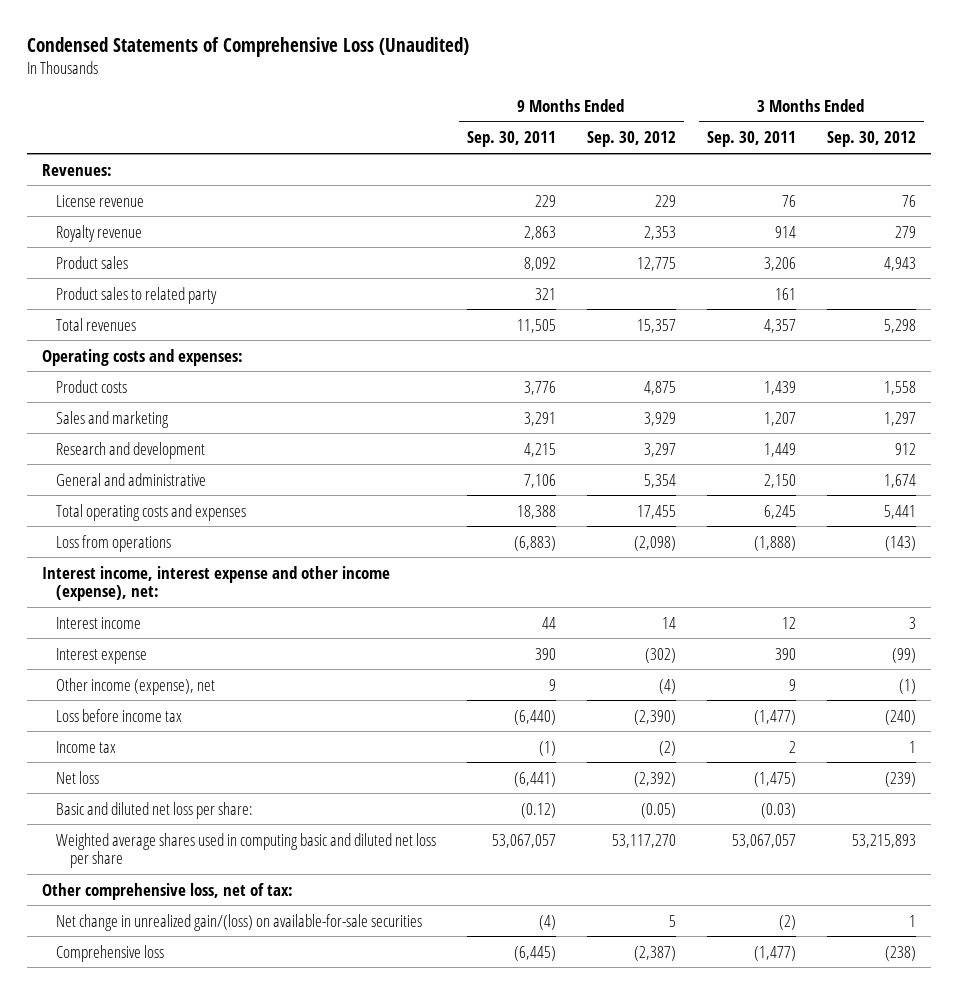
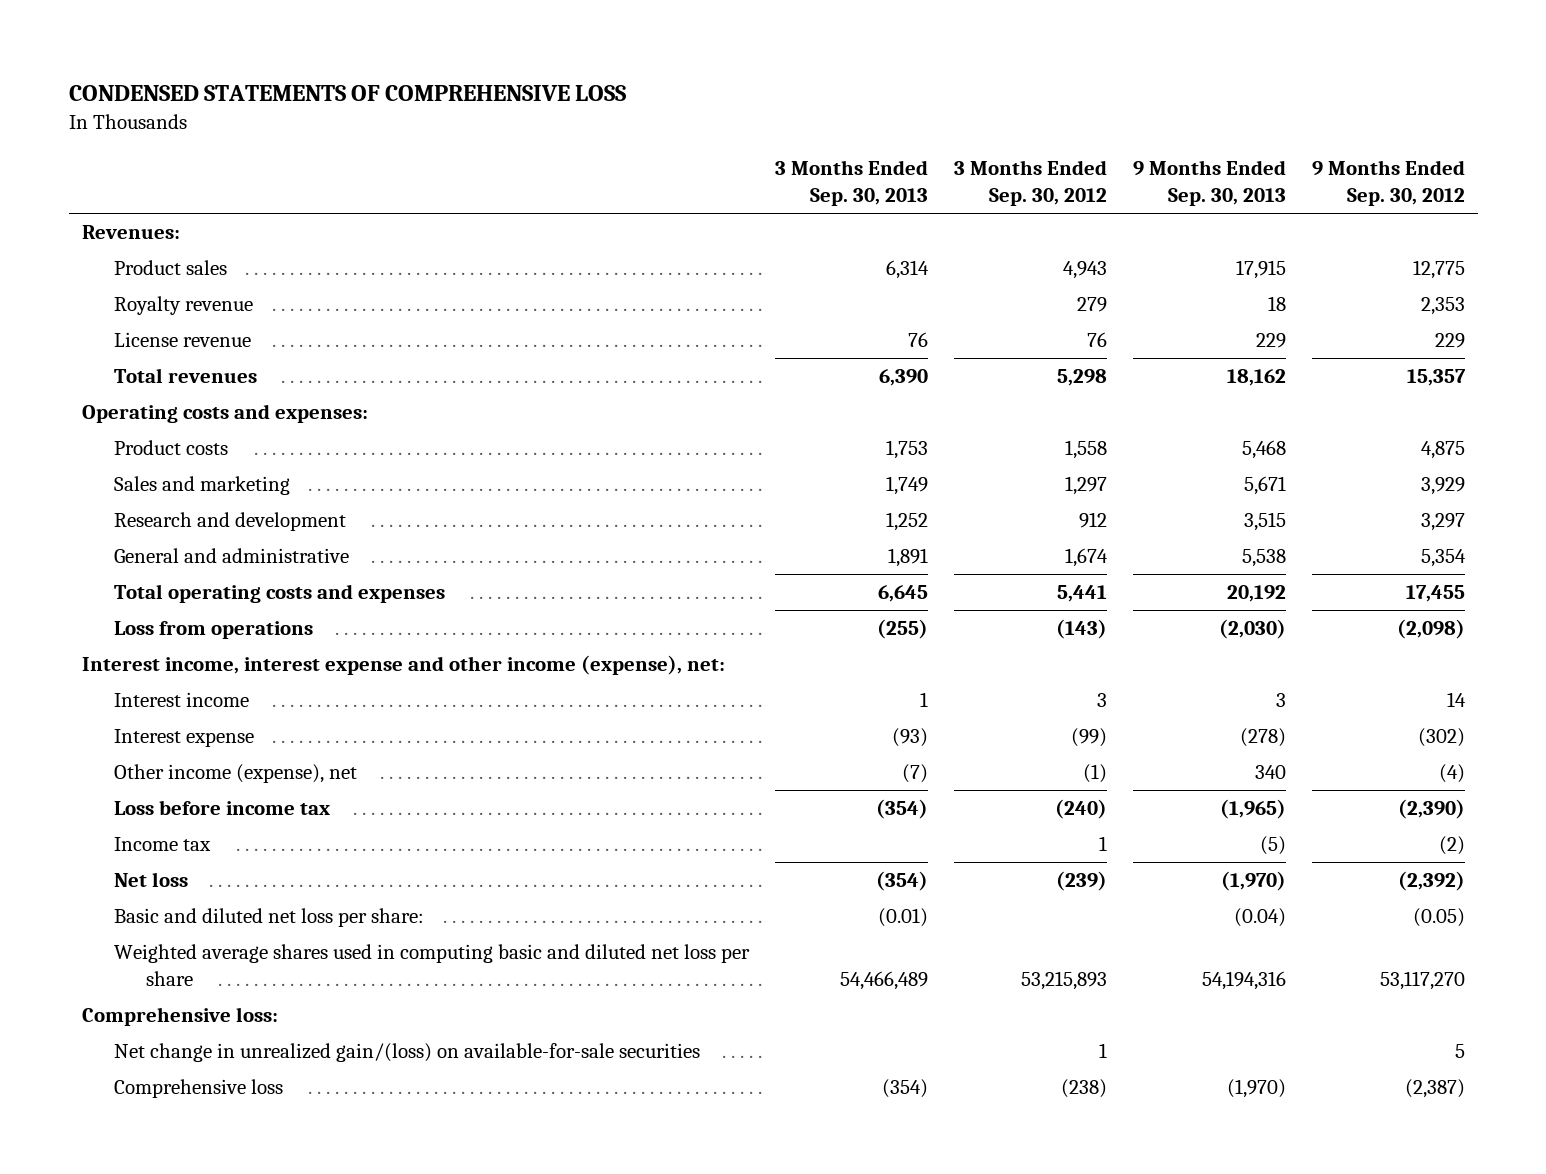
[26,36,469,57] Condensed Statements of Comprehensive Loss (Unaudited) -> [68,85,626,102] CONDENSED STATEMENTS OF COMPREHENSIVE LOSS
[466,131,556,148] Sep. 30, 2011 -> none
[706,131,796,148] Sep. 30, 2011 -> none
none -> [774,160,928,207] 3 Months Ended Sep. 30, 2013
none -> [1132,160,1286,207] 9 Months Ended Sep. 30, 2013
[55,286,217,304] Product sales to related party -> none
[55,224,142,242] Royalty revenue -> [113,296,253,316] Royalty revenue
[55,194,144,207] License revenue -> [113,332,251,348] License revenue
[42,882,294,900] Other comprehensive loss, net of tax: -> [81,1007,278,1027] Comprehensive loss:

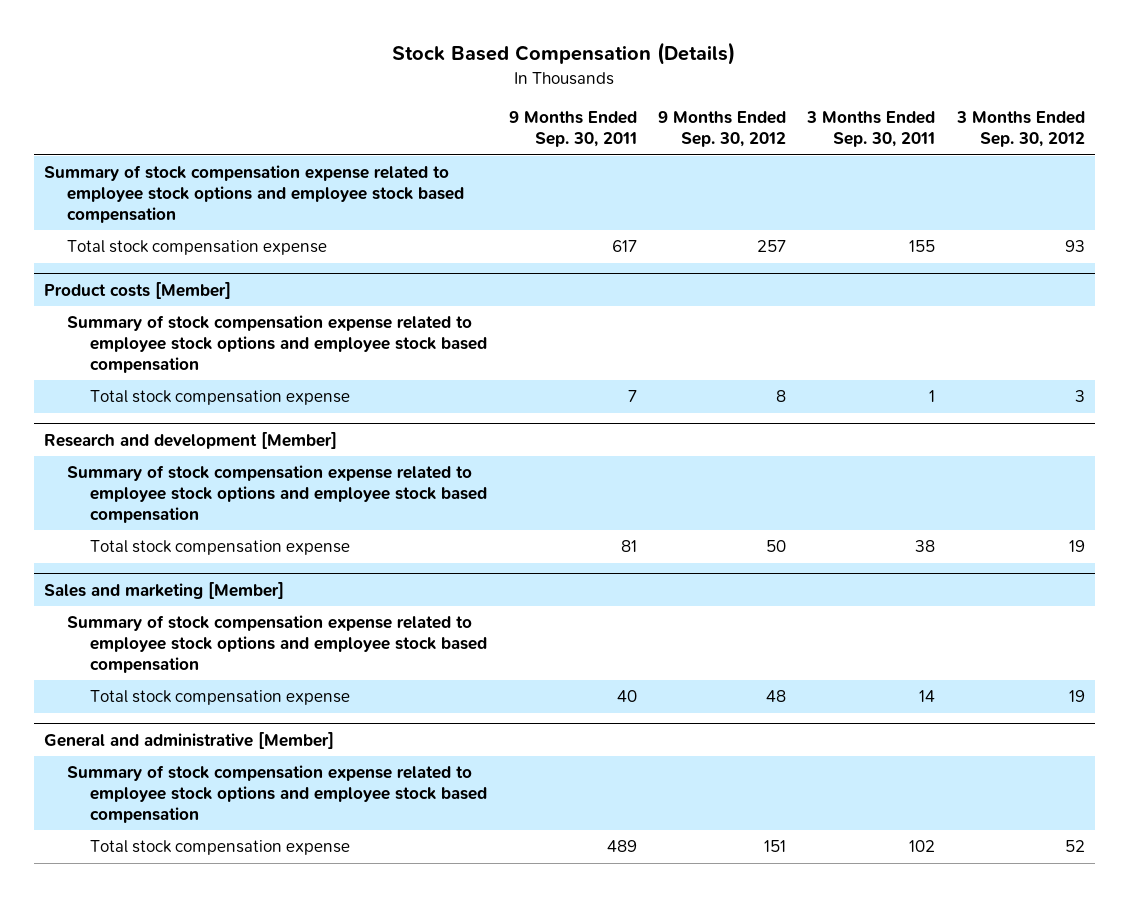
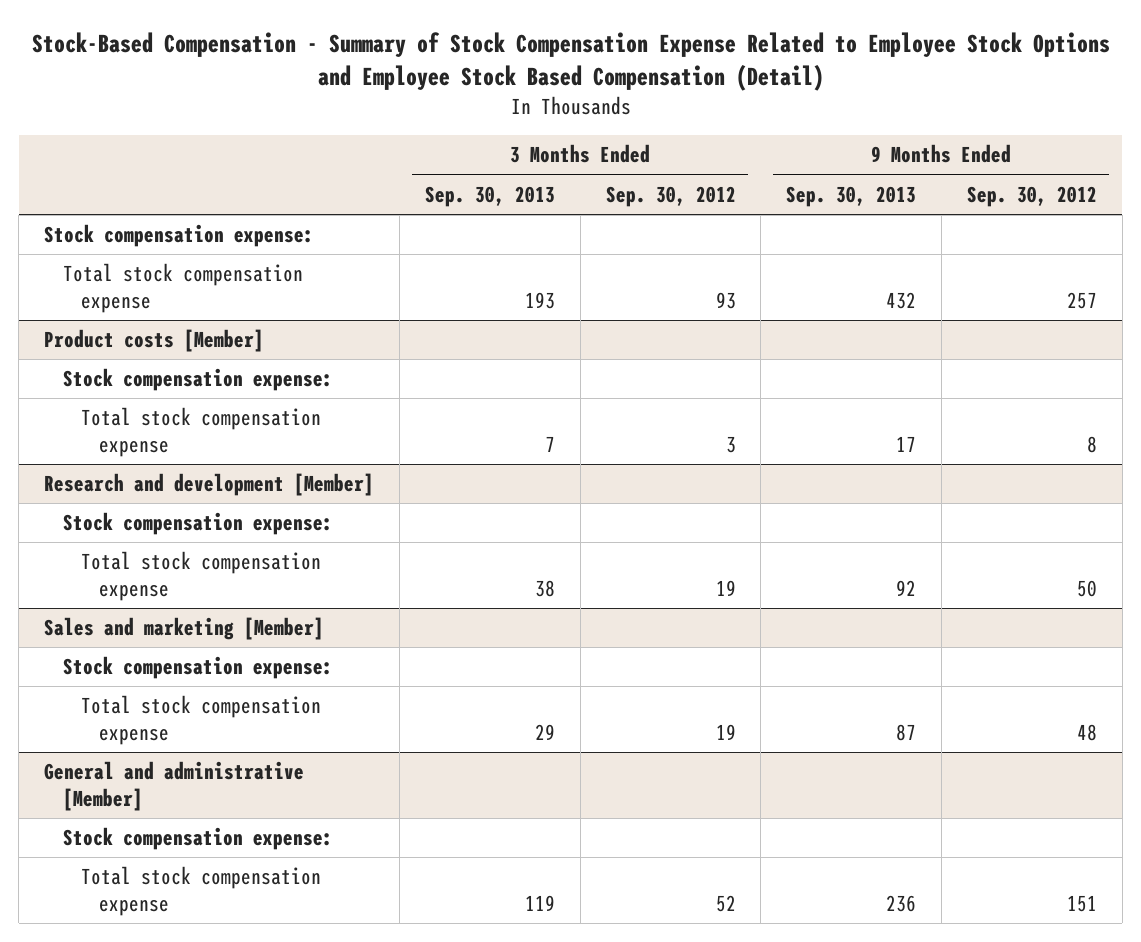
[392,42,736,66] Stock Based Compensation (Details) -> [31,32,1110,92] Stock-Based Compensation - Summary of Stock Compensation Expense Related to Employee Stock Options and Employee Stock Based Compensation (Detail)
[508,111,637,147] 9 Months Ended Sep. 30, 2011 -> none
[806,111,936,147] 3 Months Ended Sep. 30, 2011 -> none
none -> [424,185,555,207] Sep. 30, 2013
none -> [786,185,917,207] Sep. 30, 2013
[44,165,465,223] Summary of stock compensation expense related to employee stock options and employee stock based compensation -> [44,224,315,248] Stock compensation expense:
[67,315,488,373] Summary of stock compensation expense related to employee stock options and employee stock based compensation -> [62,368,333,392] Stock compensation expense:
[67,465,488,523] Summary of stock compensation expense related to employee stock options and employee stock based compensation -> [62,512,333,536] Stock compensation expense:
[67,615,488,673] Summary of stock compensation expense related to employee stock options and employee stock based compensation -> [62,656,333,680] Stock compensation expense:
[67,765,488,823] Summary of stock compensation expense related to employee stock options and employee stock based compensation -> [62,827,333,851] Stock compensation expense:

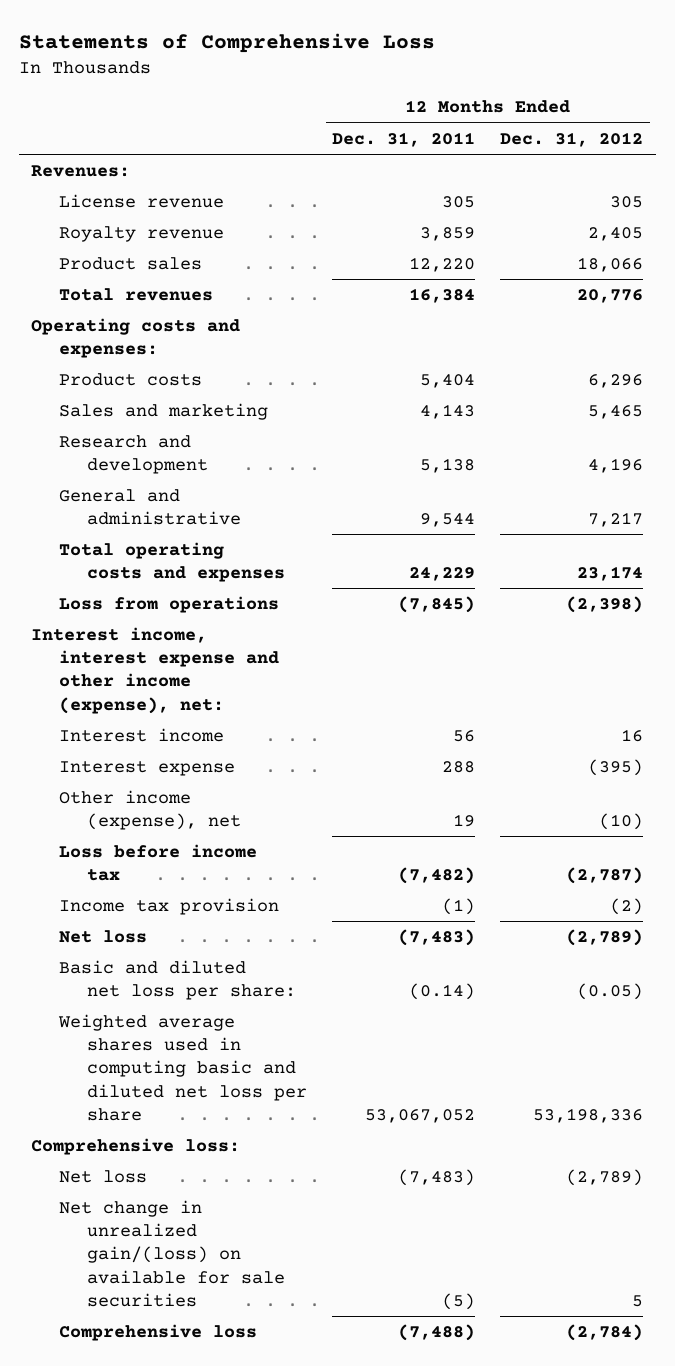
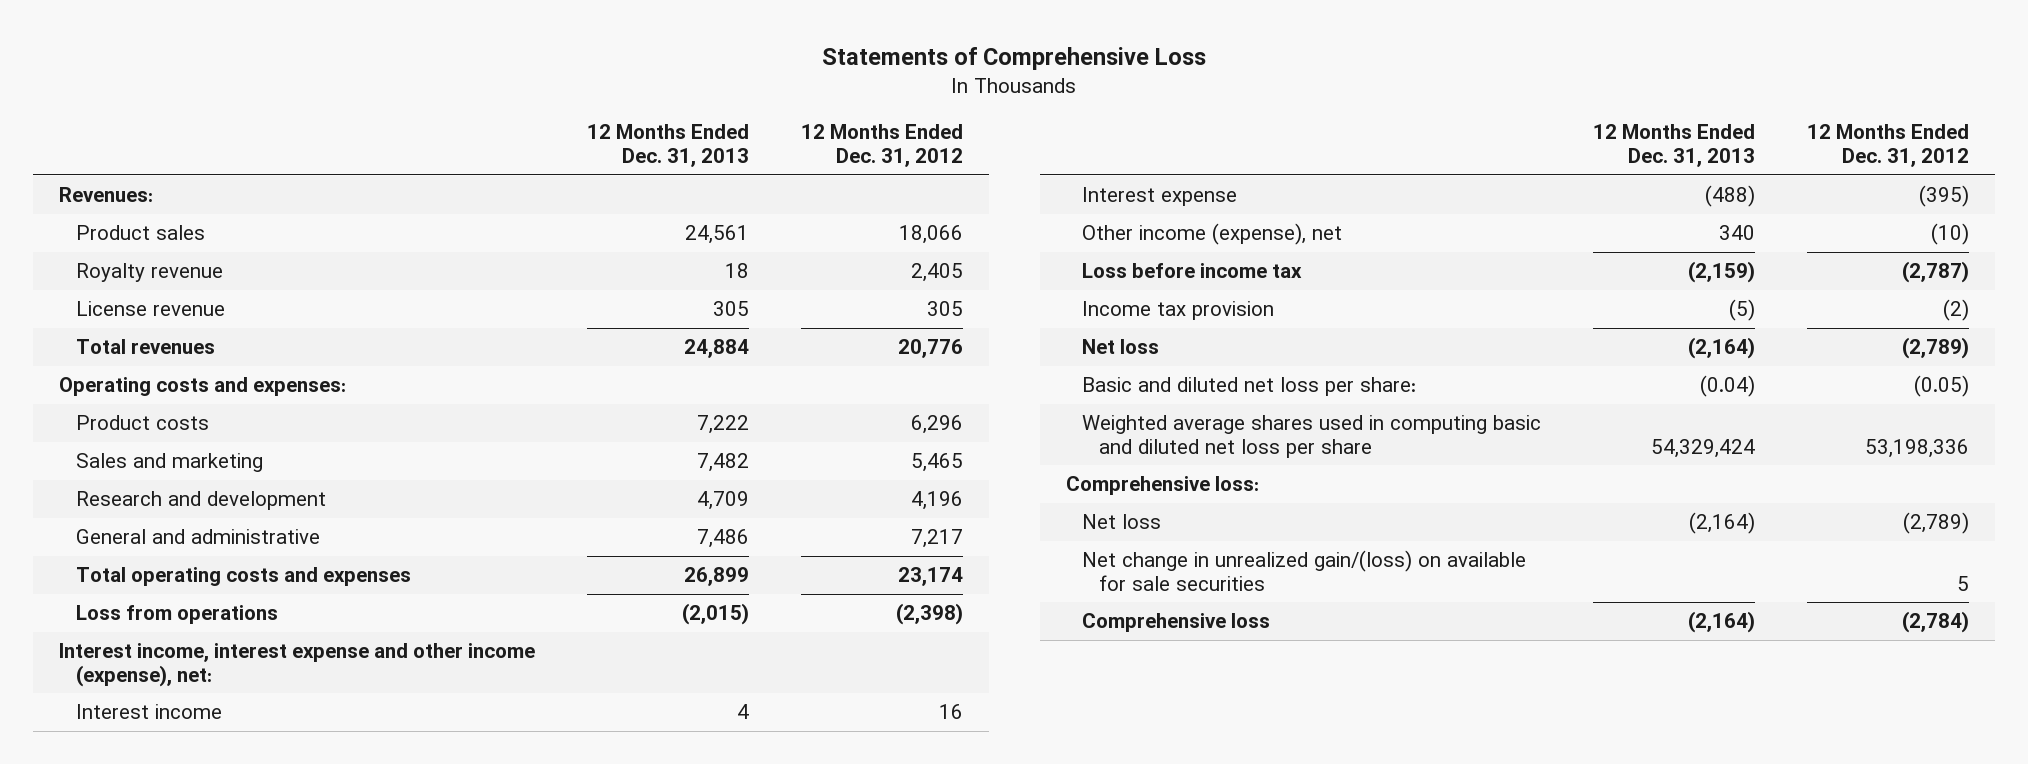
[332,131,476,147] Dec. 31, 2011 -> none
none -> [586,124,749,168] 12 Months Ended Dec. 31, 2013
[59,226,225,243] Royalty revenue -> [75,263,223,283] Royalty revenue
[59,194,225,209] License revenue -> [75,301,225,317] License revenue

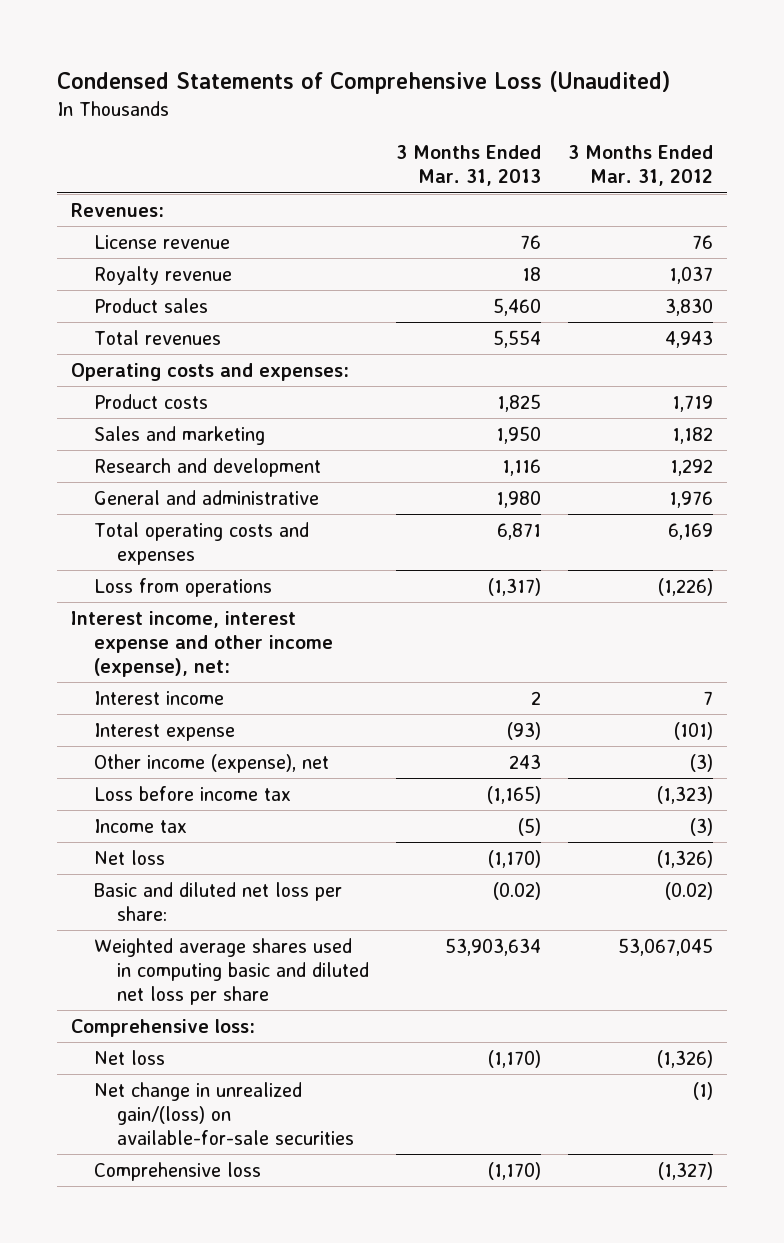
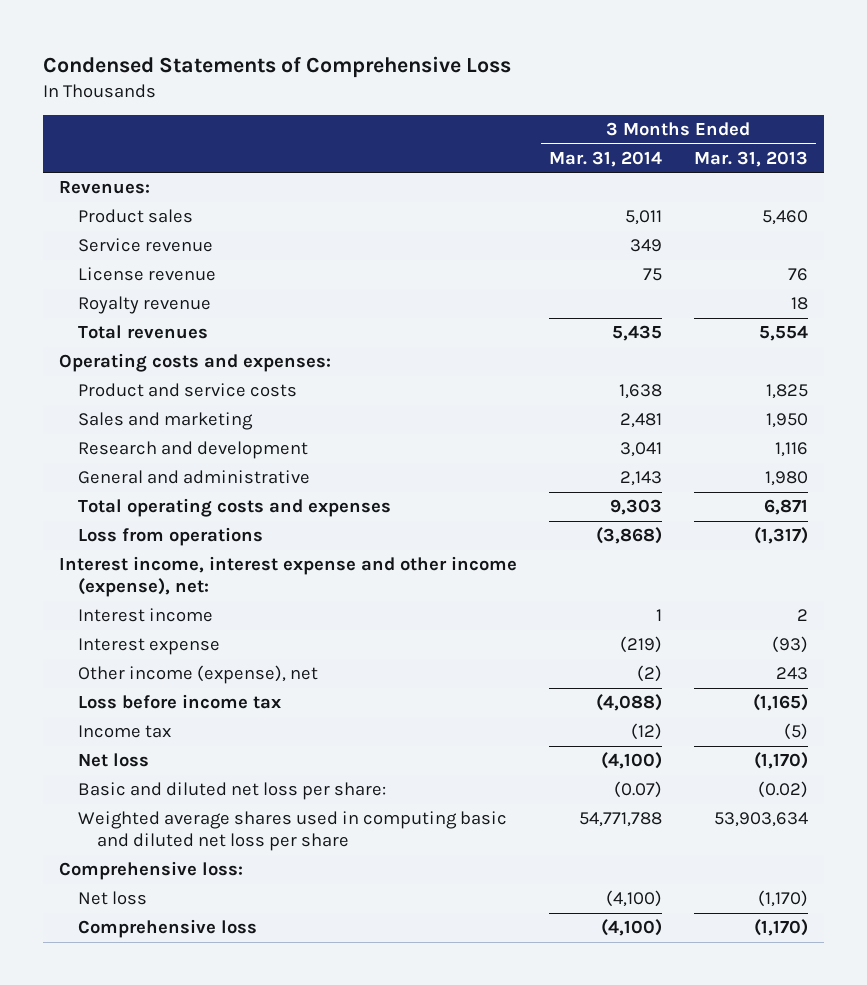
[57,70,671,94] Condensed Statements of Comprehensive Loss (Unaudited) -> [43,55,512,78] Condensed Statements of Comprehensive Loss
[568,145,714,187] 3 Months Ended Mar. 31, 2012 -> none
none -> [548,151,662,168] Mar. 31, 2014
[94,298,209,314] Product sales -> [78,209,194,224] Product sales
none -> [78,238,214,253] Service revenue
[94,394,209,410] Product costs -> [78,383,298,398] Product and service costs
[94,1082,355,1146] Net change in unrealized gain/(loss) on available-for-sale securities -> none

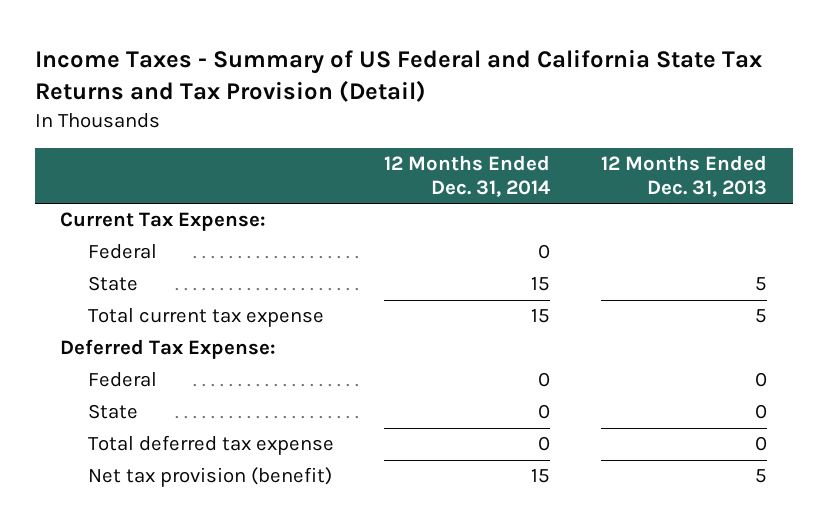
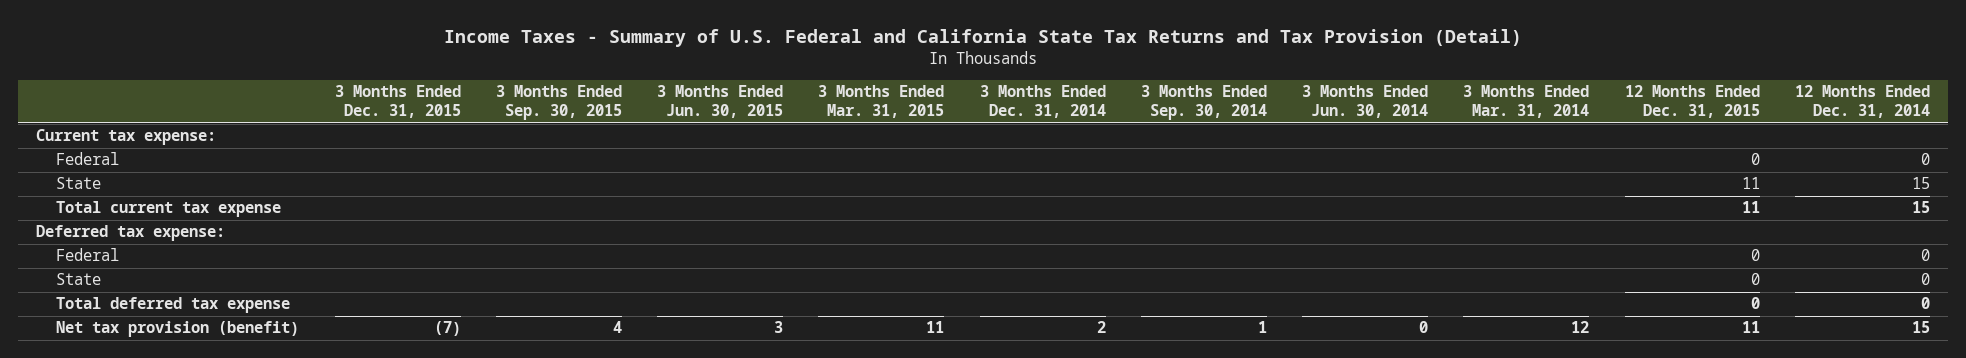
[34,48,762,102] Income Taxes - Summary of US Federal and California State Tax Returns and Tax Provision (Detail) -> [443,28,1522,47] Income Taxes - Summary of U.S. Federal and California State Tax Returns and Tax Provision (Detail)
[601,154,768,198] 12 Months Ended Dec. 31, 2013 -> none
none -> [334,85,461,119] 3 Months Ended Dec. 31, 2015
none -> [495,85,622,121] 3 Months Ended Sep. 30, 2015
none -> [657,85,784,119] 3 Months Ended Jun. 30, 2015
none -> [818,85,945,119] 3 Months Ended Mar. 31, 2015
none -> [979,85,1106,119] 3 Months Ended Dec. 31, 2014
none -> [1140,85,1267,121] 3 Months Ended Sep. 30, 2014
none -> [1302,85,1429,119] 3 Months Ended Jun. 30, 2014
none -> [1463,85,1590,119] 3 Months Ended Mar. 31, 2014
none -> [1624,85,1760,119] 12 Months Ended Dec. 31, 2015
[60,212,267,232] Current Tax Expense: -> [36,129,217,146] Current tax expense:
[60,339,277,360] Deferred Tax Expense: -> [36,225,226,242] Deferred tax expense:

